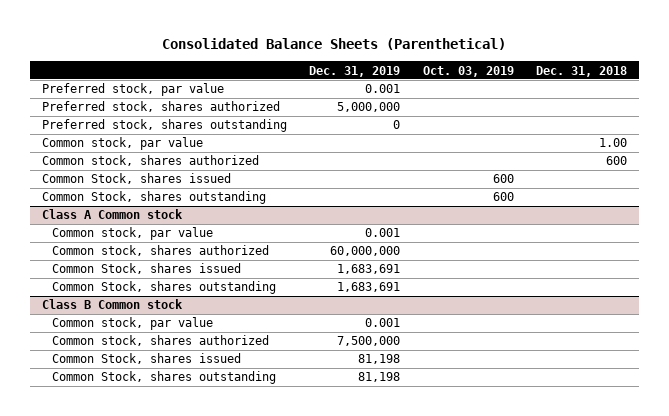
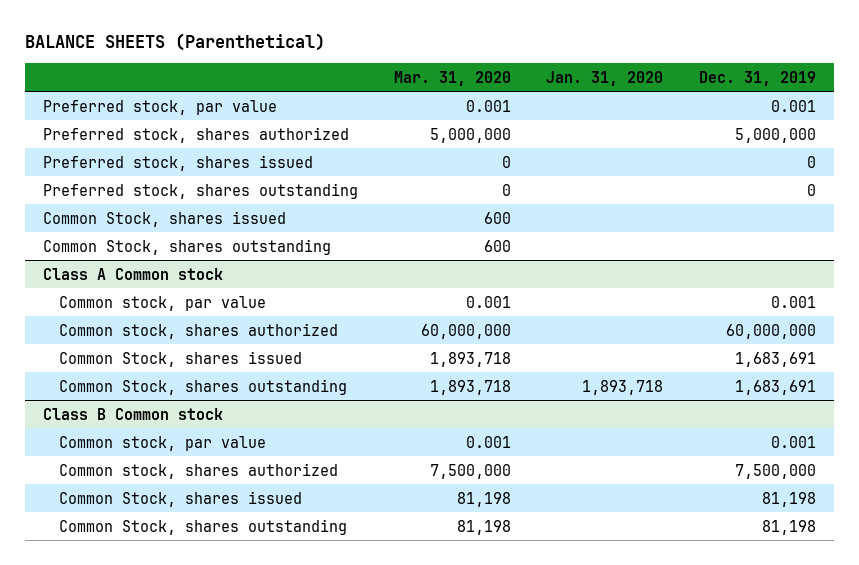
[162,38,507,51] Consolidated Balance Sheets (Parenthetical) -> [24,32,325,51] BALANCE SHEETS (Parenthetical)
[422,65,514,77] Oct. 03, 2019 -> none
[536,65,628,77] Dec. 31, 2018 -> none
none -> [393,70,511,86] Mar. 31, 2020
none -> [546,70,664,86] Jan. 31, 2020
none -> [42,154,313,171] Preferred stock, shares issued
[41,137,203,151] Common stock, par value -> none
[41,155,259,167] Common stock, shares authorized -> none

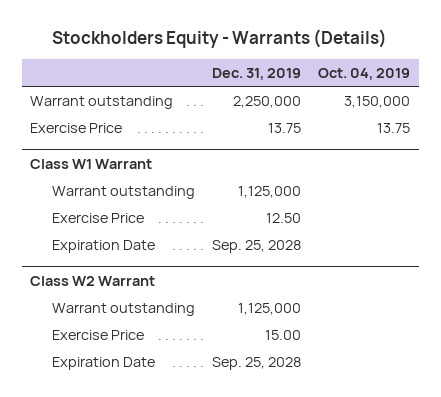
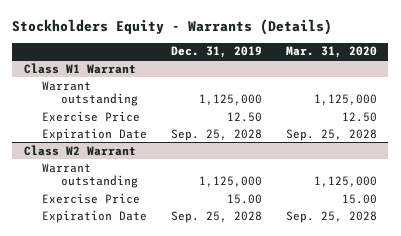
[318,68,411,81] Oct. 04, 2019 -> none
none -> [285,46,377,59] Mar. 31, 2020
[30,96,174,110] Warrant outstanding -> none
[30,123,123,134] Exercise Price -> none

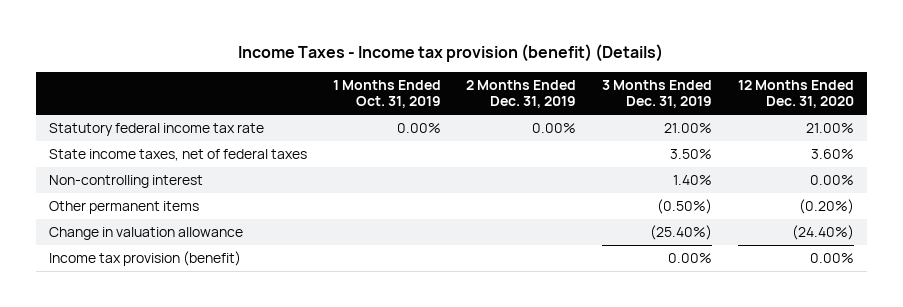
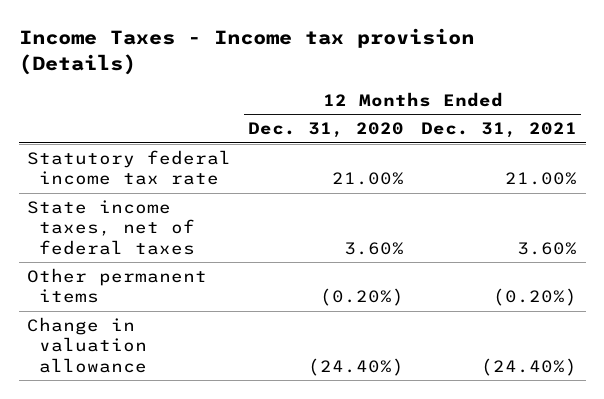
[238,44,664,63] Income Taxes - Income tax provision (benefit) (Details) -> [18,28,474,75] Income Taxes - Income tax provision (Details)
[332,80,441,109] 1 Months Ended Oct. 31, 2019 -> none
[466,80,577,109] 2 Months Ended Dec. 31, 2019 -> none
[602,80,713,109] 3 Months Ended Dec. 31, 2019 -> none
none -> [421,122,578,139] Dec. 31, 2021
[49,175,204,189] Non-controlling interest -> none
[49,251,242,267] Income tax provision (benefit) -> none

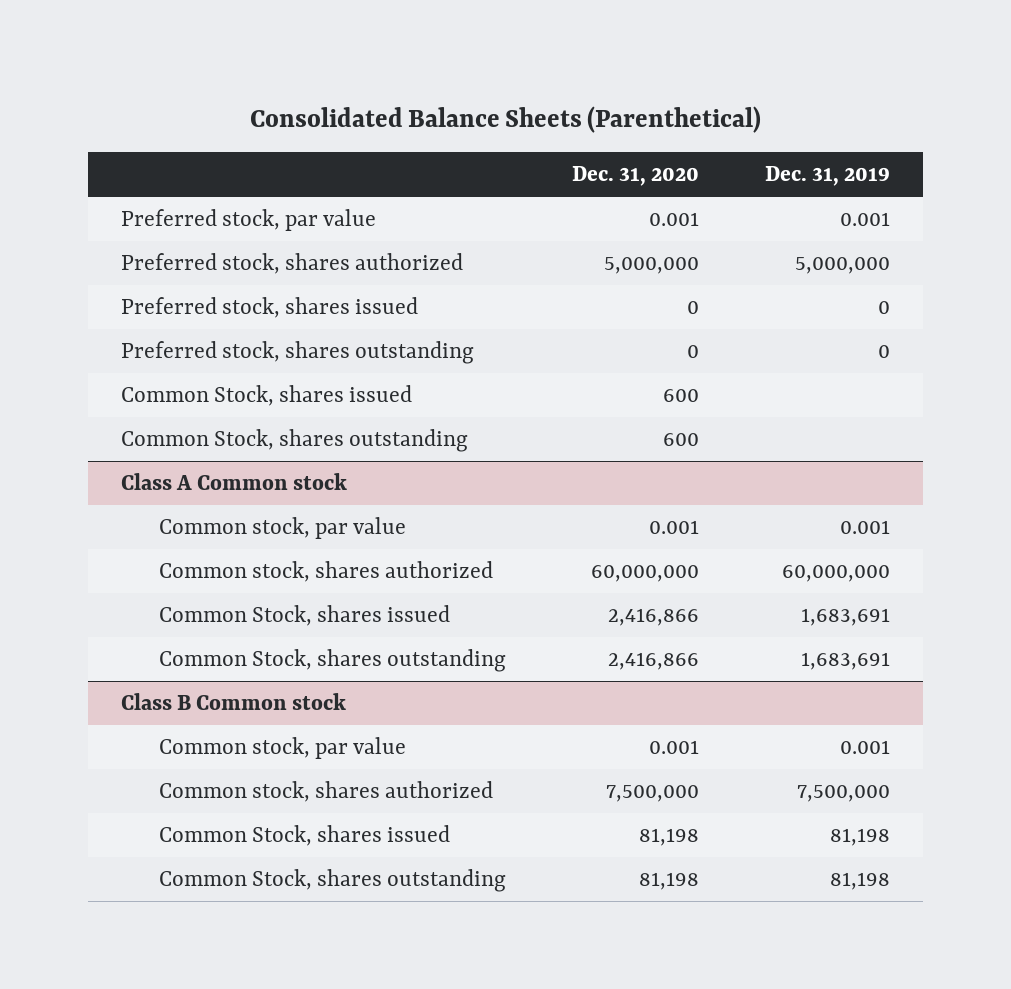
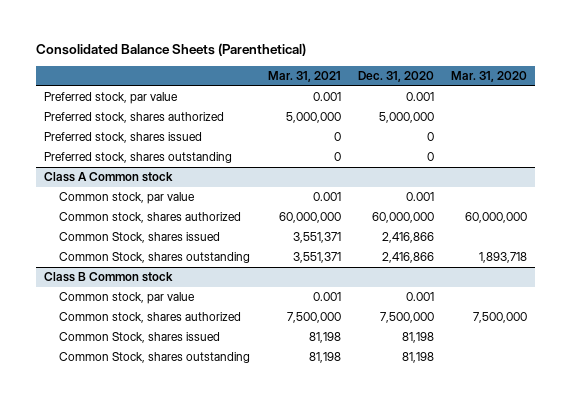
[765,166,891,187] Dec. 31, 2019 -> none
none -> [267,71,341,83] Mar. 31, 2021
none -> [450,71,527,83] Mar. 31, 2020
[120,385,412,407] Common Stock, shares issued -> none
[120,429,468,453] Common Stock, shares outstanding -> none

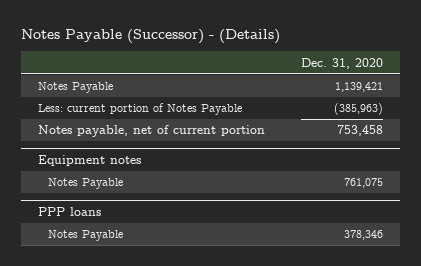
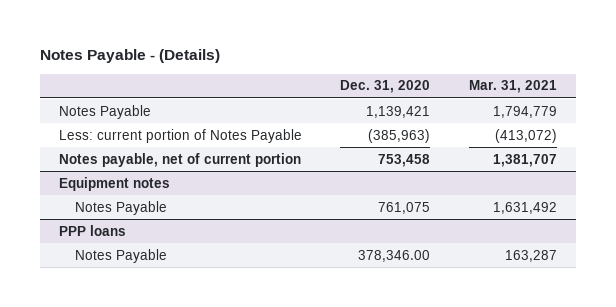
[20,29,280,45] Notes Payable (Successor) - (Details) -> [39,49,220,64] Notes Payable - (Details)
none -> [468,80,557,94] Mar. 31, 2021
[343,230,383,241] 378,346 -> [358,249,431,262] 378,346.00

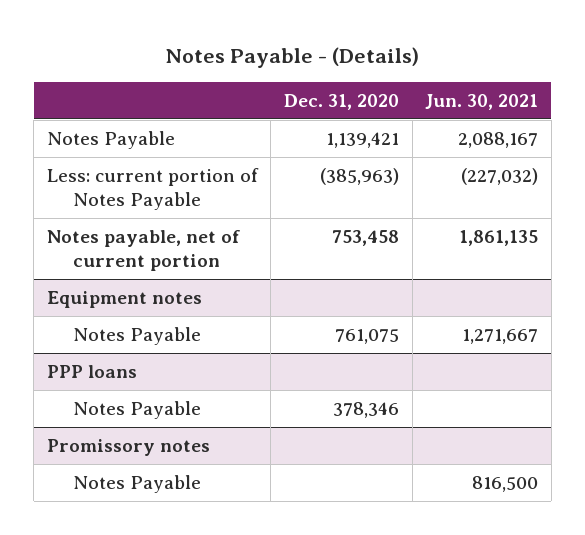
[468,80,557,94] Mar. 31, 2021 -> none
none -> [425,93,539,110] Jun. 30, 2021
[358,249,431,262] 378,346.00 -> [332,401,399,418] 378,346
none -> [46,438,210,456] Promissory notes
none -> [73,474,202,493] Notes Payable

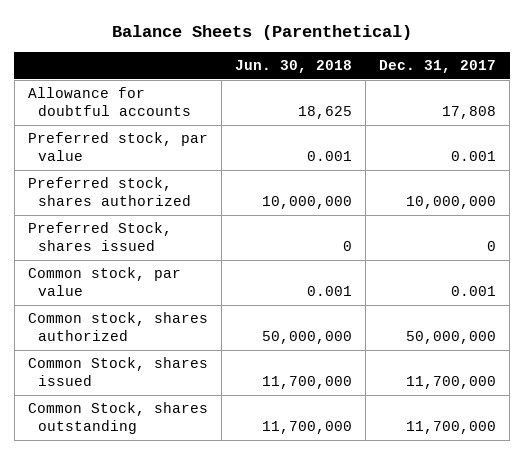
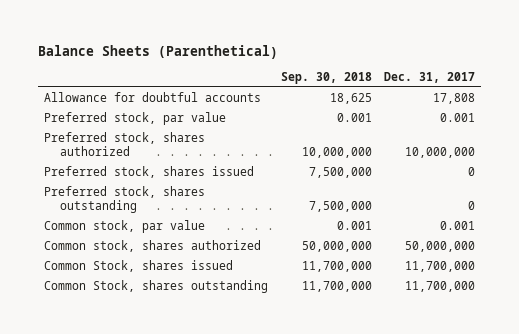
[234,60,352,74] Jun. 30, 2018 -> none
none -> [280,71,372,84] Sep. 30, 2018
[27,222,172,252] Preferred Stock, shares issued -> [44,165,255,178] Preferred stock, shares issued
none -> [44,185,206,213] Preferred stock, shares outstanding

